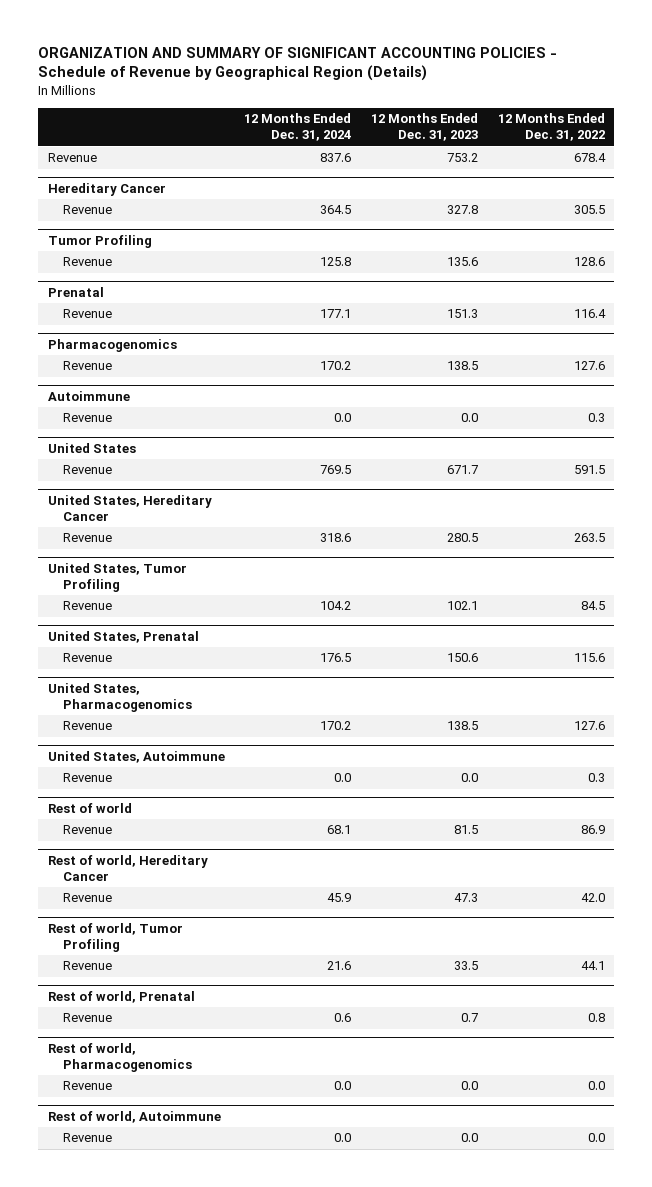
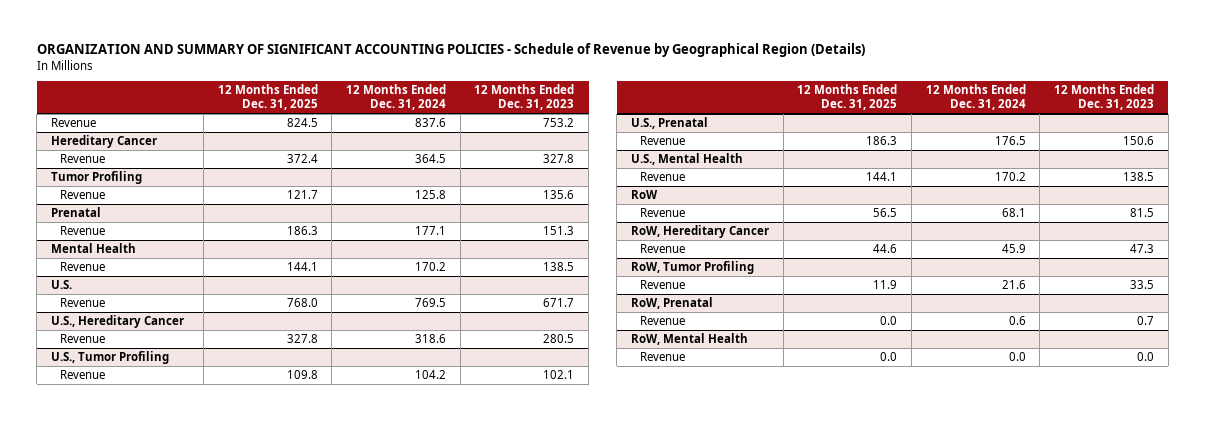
[497,112,605,142] 12 Months Ended Dec. 31, 2022 -> none
none -> [217,83,318,111] 12 Months Ended Dec. 31, 2025
[47,338,177,352] Pharmacogenomics -> none
none -> [51,242,137,253] Mental Health
[47,390,130,401] Autoimmune -> none
[62,413,112,423] Revenue -> none
[47,442,136,453] United States -> [51,279,73,289] U.S.
[47,494,212,522] United States, Hereditary Cancer -> none
none -> [51,314,185,328] U.S., Hereditary Cancer
[47,562,187,593] United States, Tumor Profiling -> none
none -> [51,350,170,364] U.S., Tumor Profiling
[47,630,199,643] United States, Prenatal -> none
none -> [630,116,708,129] U.S., Prenatal
[47,682,192,713] United States, Pharmacogenomics -> none
none -> [630,152,743,165] U.S., Mental Health
[47,750,225,763] United States, Autoimmune -> none
[62,773,112,783] Revenue -> none
[47,802,132,813] Rest of world -> [630,189,658,199] RoW
[47,854,208,882] Rest of world, Hereditary Cancer -> none
none -> [630,224,769,238] RoW, Hereditary Cancer
[47,922,183,953] Rest of world, Tumor Profiling -> none
none -> [630,260,754,274] RoW, Tumor Profiling
[47,990,195,1003] Rest of world, Prenatal -> none
none -> [630,296,713,309] RoW, Prenatal
[47,1042,192,1073] Rest of world, Pharmacogenomics -> none
[62,1081,112,1091] Revenue -> none
[47,1110,221,1123] Rest of world, Autoimmune -> none
none -> [630,332,748,345] RoW, Mental Health

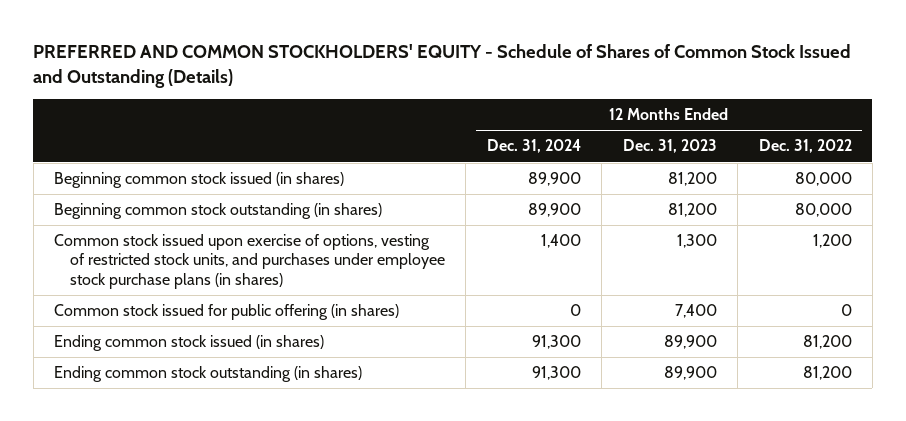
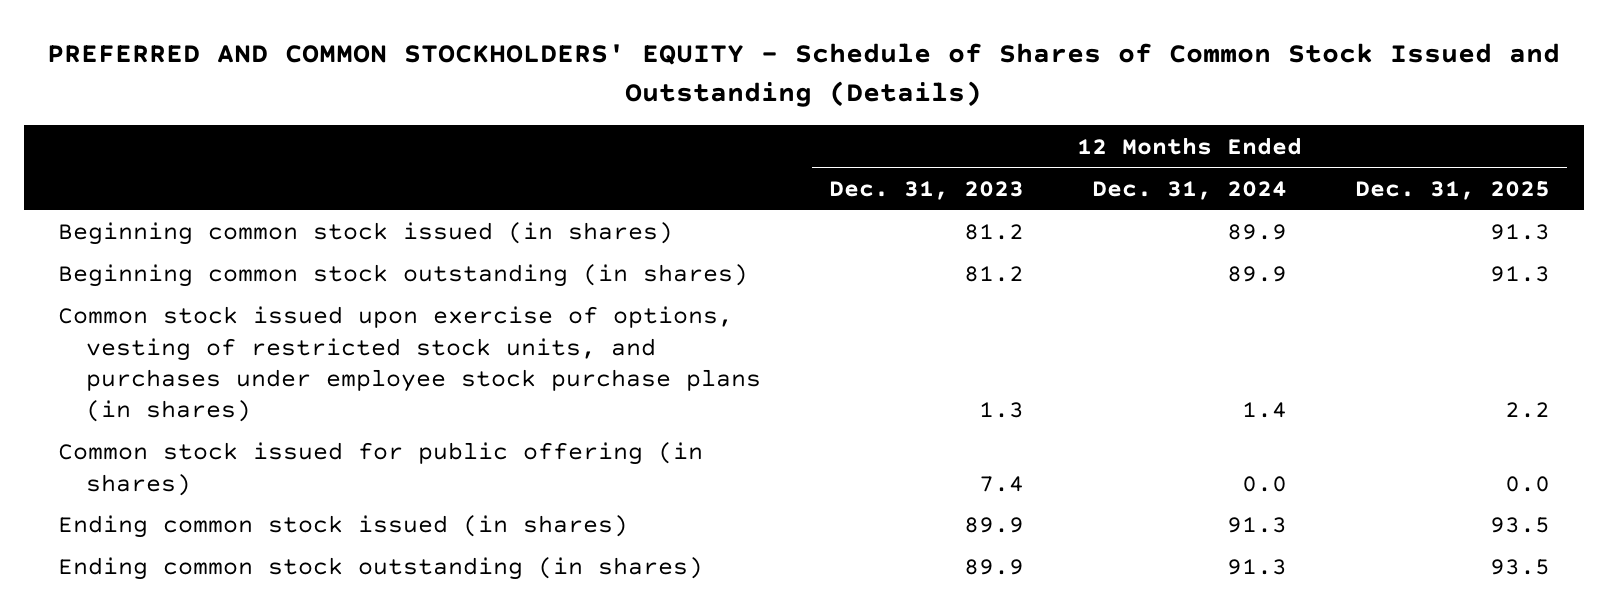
[758,139,852,154] Dec. 31, 2022 -> none
none -> [1355,181,1551,201] Dec. 31, 2025
[527,172,581,187] 89,900 -> [1227,224,1288,241] 89.9
[667,172,717,187] 81,200 -> [964,224,1025,241] 81.2
[527,203,581,218] 89,900 -> [1227,266,1288,283] 89.9
[667,203,717,218] 81,200 -> [964,266,1025,283] 81.2
[540,234,581,249] 1,400 -> [1242,402,1288,419] 1.4
[676,234,717,249] 1,300 -> [979,402,1025,419] 1.3
[569,304,581,317] 0 -> [1242,475,1288,492] 0.0
[674,304,717,319] 7,400 -> [979,475,1025,492] 7.4
[531,335,581,350] 91,300 -> [1227,517,1288,534] 91.3
[663,335,717,350] 89,900 -> [964,517,1025,534] 89.9
[531,366,581,381] 91,300 -> [1227,559,1288,576] 91.3
[663,366,717,381] 89,900 -> [964,559,1025,576] 89.9

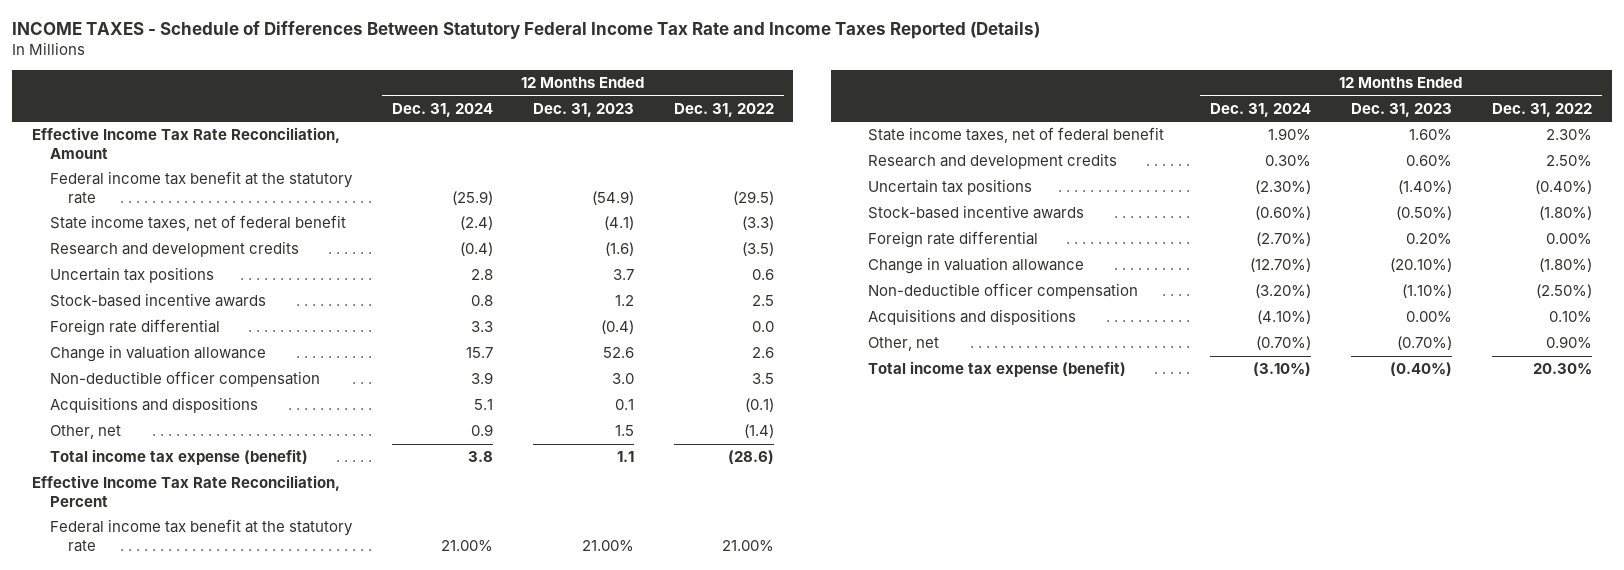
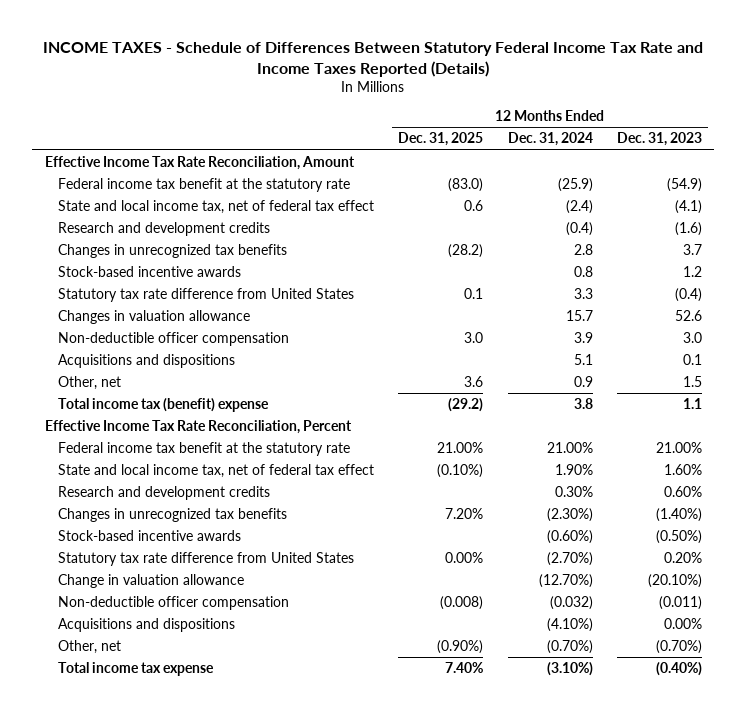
[673,102,774,117] Dec. 31, 2022 -> none
none -> [398,132,484,147] Dec. 31, 2025
[49,215,346,232] State income taxes, net of federal benefit -> [57,199,374,214] State and local income tax, net of federal tax effect
[49,267,214,284] Uncertain tax positions -> [57,243,287,258] Changes in unrecognized tax benefits
[49,319,220,337] Foreign rate differential -> [57,287,354,302] Statutory tax rate difference from United States
[49,345,266,363] Change in valuation allowance -> [57,309,250,324] Changes in valuation allowance
[49,449,308,466] Total income tax expense (benefit) -> [57,397,269,412] Total income tax (benefit) expense
[868,127,1165,144] State income taxes, net of federal benefit -> [57,463,374,478] State and local income tax, net of federal tax effect
[868,179,1033,196] Uncertain tax positions -> [57,507,287,522] Changes in unrecognized tax benefits
[868,231,1039,249] Foreign rate differential -> [57,551,354,566] Statutory tax rate difference from United States
[1255,284,1312,299] (3.20%) -> [549,595,593,610] (0.032)
[1402,284,1453,299] (1.10%) -> [658,595,702,610] (0.011)
[868,361,1127,378] Total income tax expense (benefit) -> [57,661,214,676] Total income tax expense

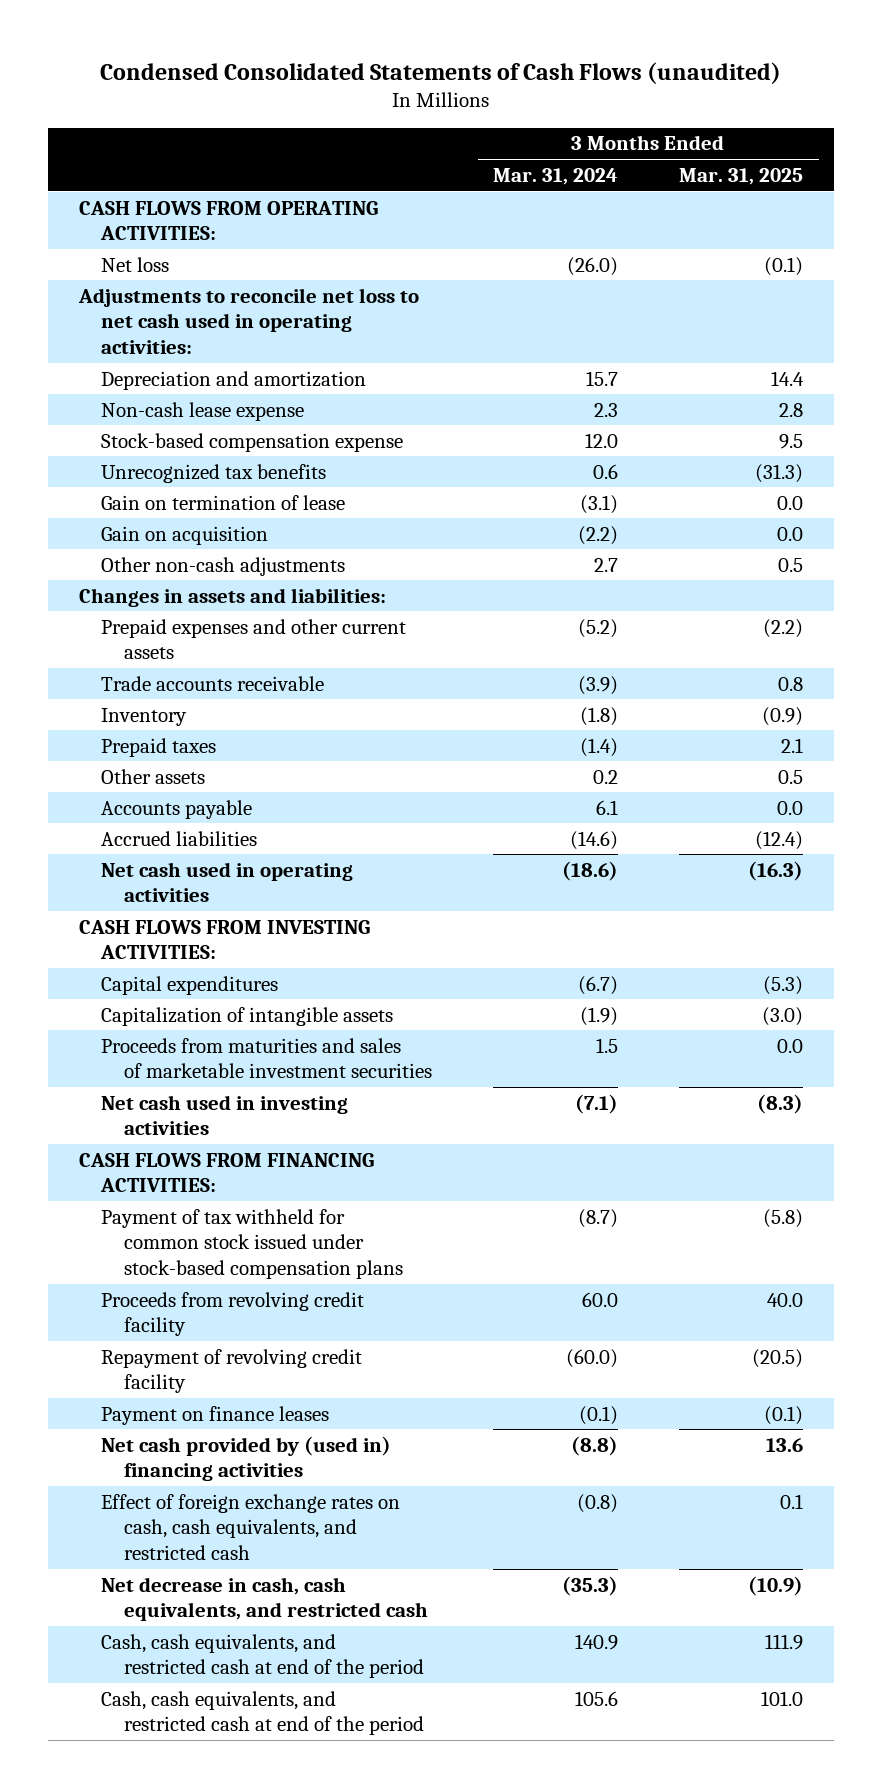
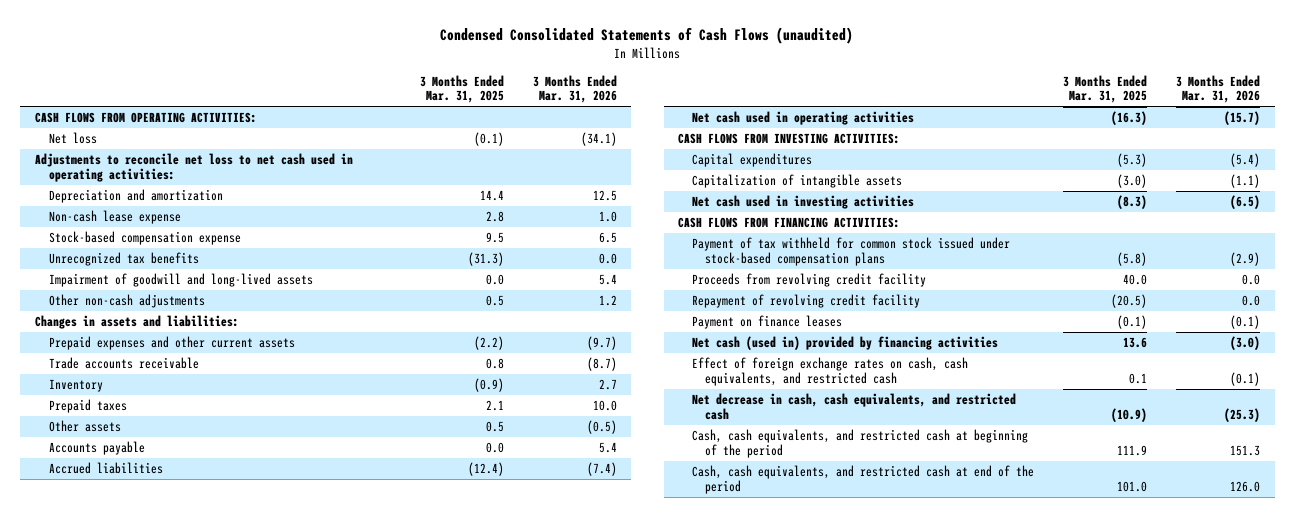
[492,167,618,185] Mar. 31, 2024 -> none
none -> [532,74,617,104] 3 Months Ended Mar. 31, 2026
[101,494,346,510] Gain on termination of lease -> none
[101,525,269,545] Gain on acquisition -> none
none -> [48,273,313,288] Impairment of goodwill and long-lived assets
[101,1037,432,1079] Proceeds from maturities and sales of marketable investment securities -> none
[101,1435,392,1482] Net cash provided by (used in) financing activities -> [691,336,998,351] Net cash (used in) provided by financing activities
[101,1633,424,1679] Cash, cash equivalents, and restricted cash at end of the period -> [691,429,1028,458] Cash, cash equivalents, and restricted cash at beginning of the period

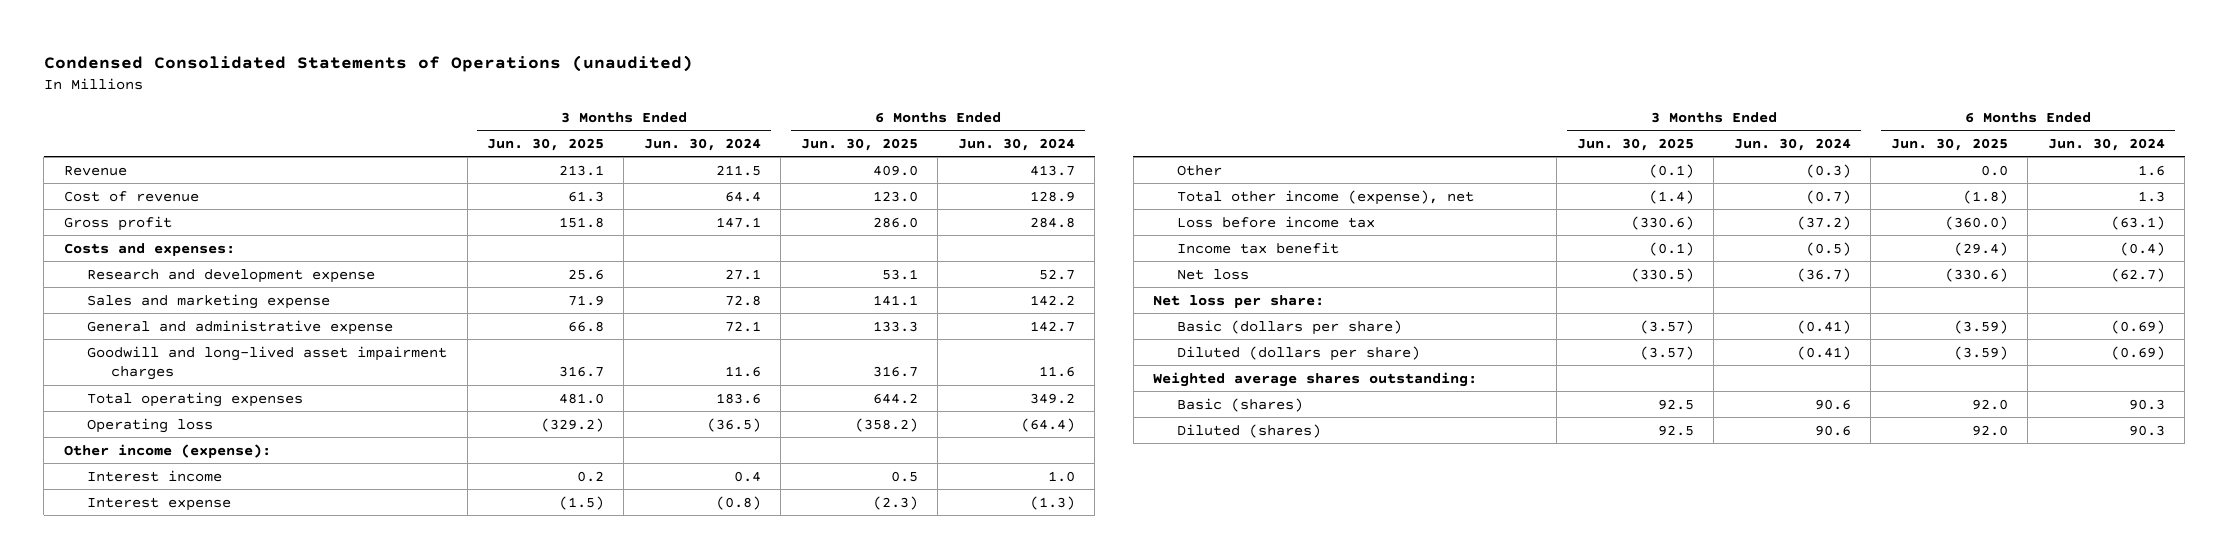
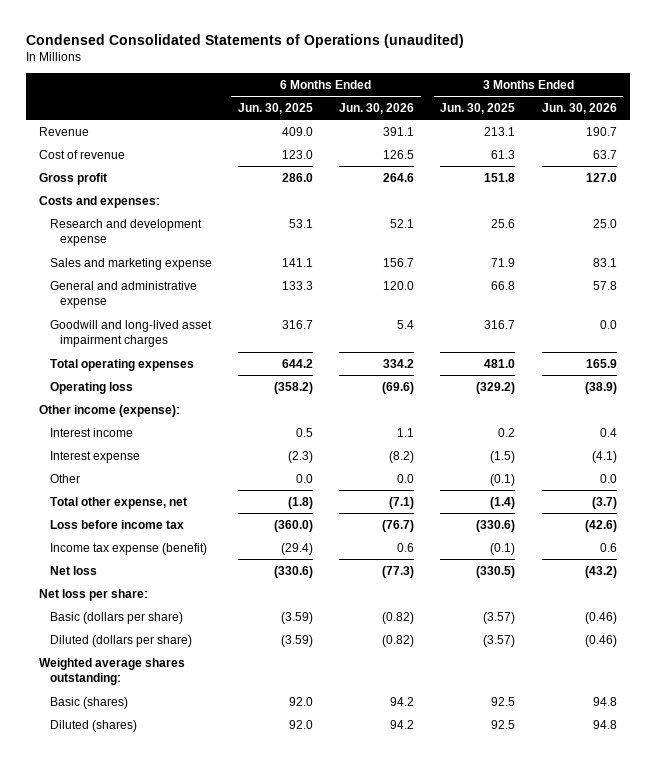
[643,137,761,151] Jun. 30, 2024 -> none
[957,137,1075,151] Jun. 30, 2024 -> none
none -> [339,103,415,115] Jun. 30, 2026
none -> [541,103,617,115] Jun. 30, 2026
[1176,189,1474,205] Total other income (expense), net -> [49,496,187,509] Total other expense, net
[1176,241,1339,254] Income tax benefit -> [49,542,207,555] Income tax expense (benefit)

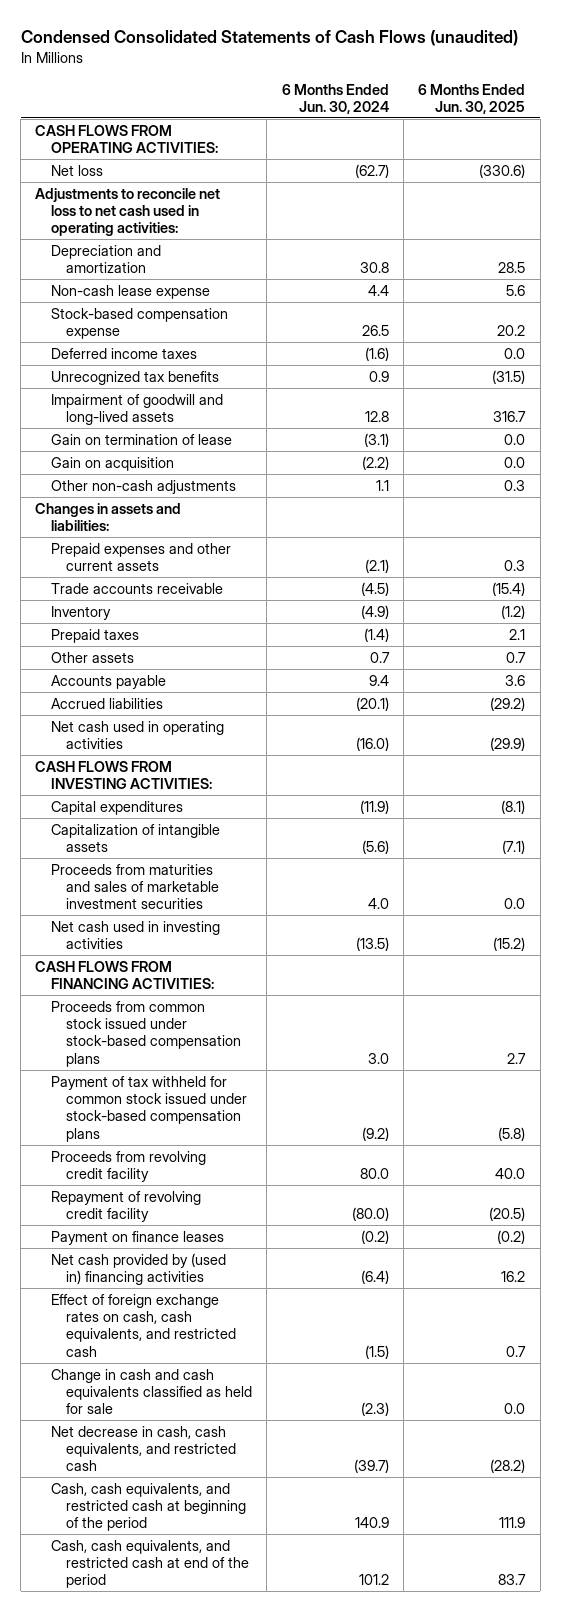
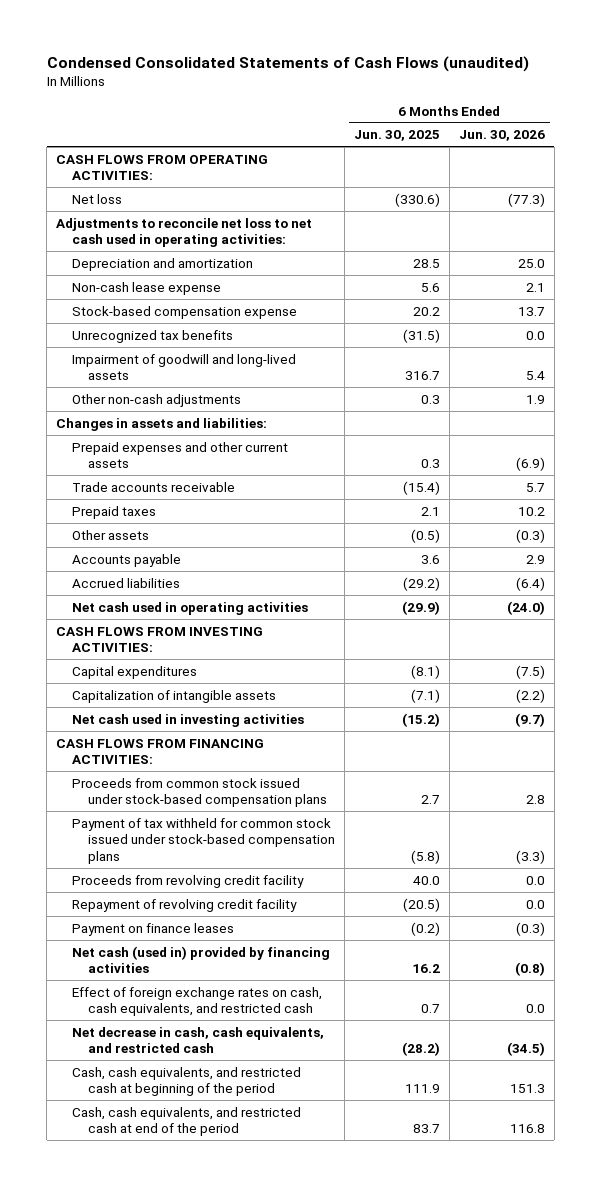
[281,83,389,114] 6 Months Ended Jun. 30, 2024 -> none
none -> [458,130,545,142] Jun. 30, 2026
[50,347,197,359] Deferred income taxes -> none
[50,433,232,445] Gain on termination of lease -> none
[50,456,174,471] Gain on acquisition -> none
[50,605,111,620] Inventory -> none
[506,651,527,663] 0.7 -> [410,528,440,543] (0.5)
[50,863,219,910] Proceeds from maturities and sales of marketable investment securities -> none
[50,1252,226,1285] Net cash provided by (used in) financing activities -> [72,945,331,974] Net cash (used in) provided by financing activities
[50,1368,252,1415] Change in cash and cash equivalents classified as held for sale -> none

